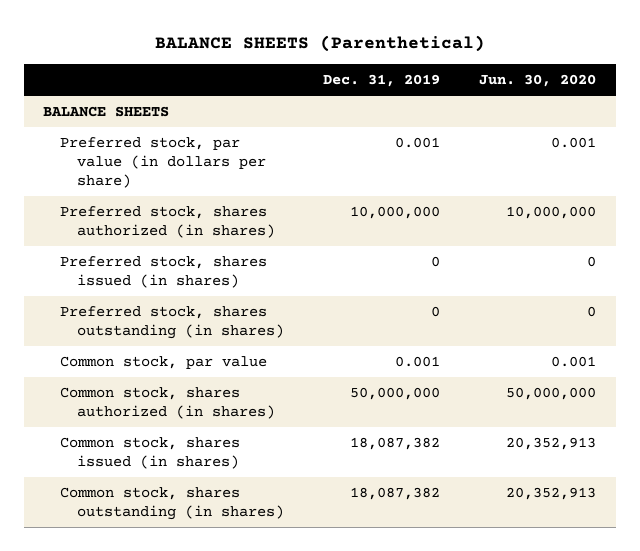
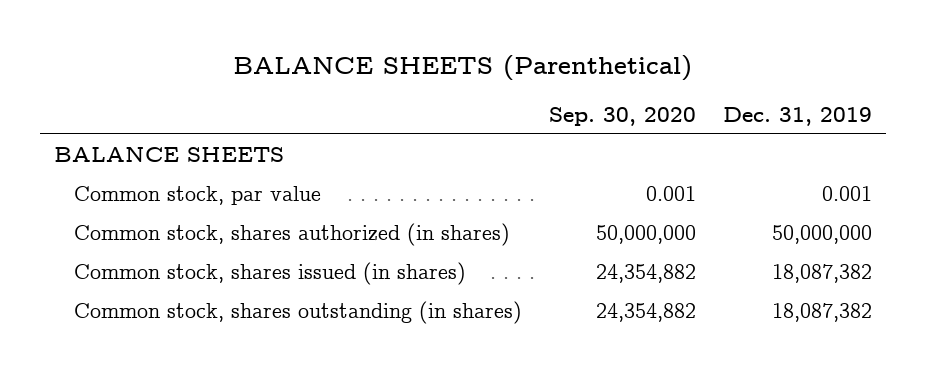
[479,73,597,87] Jun. 30, 2020 -> none
none -> [549,106,697,126] Sep. 30, 2020
[60,137,267,188] Preferred stock, par value (in dollars per share) -> none
[60,206,276,238] Preferred stock, shares authorized (in shares) -> none
[60,256,268,288] Preferred stock, shares issued (in shares) -> none
[60,306,285,339] Preferred stock, shares outstanding (in shares) -> none

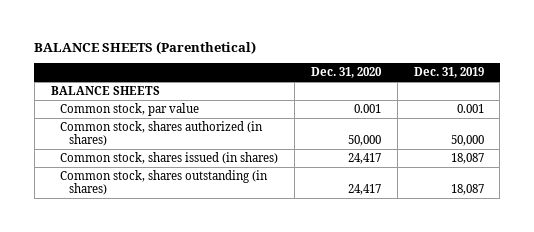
[549,106,697,126] Sep. 30, 2020 -> none
none -> [310,67,382,79] Dec. 31, 2020
[772,224,873,244] 50,000,000 -> [450,135,484,147] 50,000
[772,263,873,283] 18,087,382 -> [450,153,484,165] 18,087
[772,302,873,322] 18,087,382 -> [450,184,484,196] 18,087

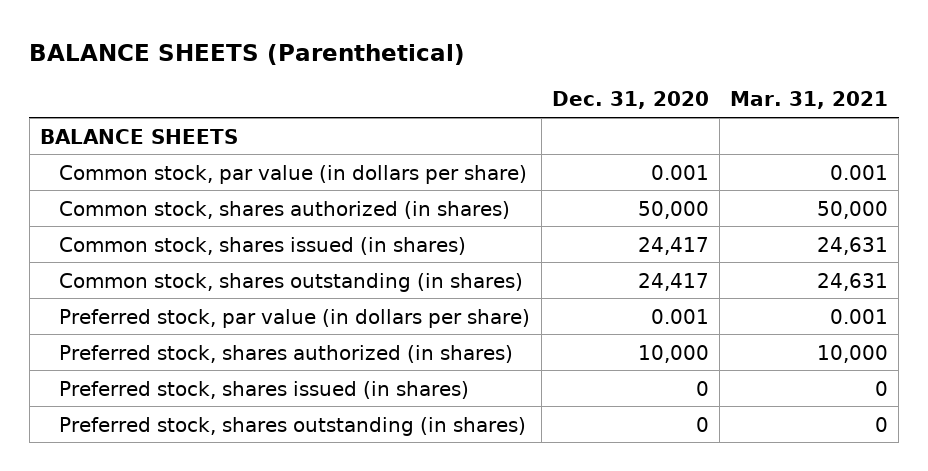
[413,67,484,79] Dec. 31, 2019 -> none
none -> [730,91,889,110] Mar. 31, 2021
[59,103,199,117] Common stock, par value -> [59,164,528,184] Common stock, par value (in dollars per share)
none -> [59,308,531,328] Preferred stock, par value (in dollars per share)
none -> [59,344,514,363] Preferred stock, shares authorized (in shares)
none -> [59,380,470,399] Preferred stock, shares issued (in shares)
none -> [59,416,527,436] Preferred stock, shares outstanding (in shares)

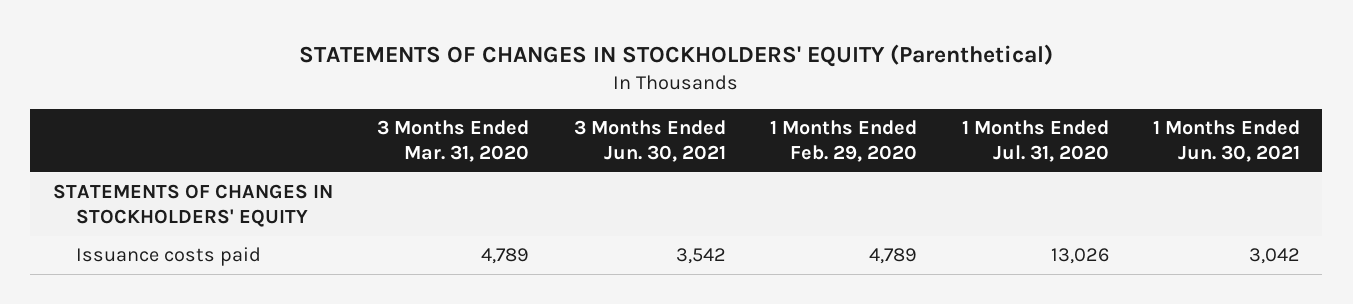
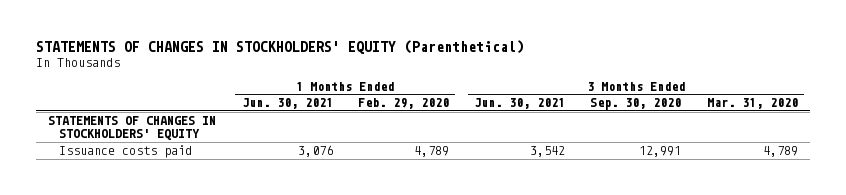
[961,119,1109,162] 1 Months Ended Jul. 31, 2020 -> none
none -> [590,98,682,111] Sep. 30, 2020
[1249,248,1301,265] 3,042 -> [297,145,333,158] 3,076

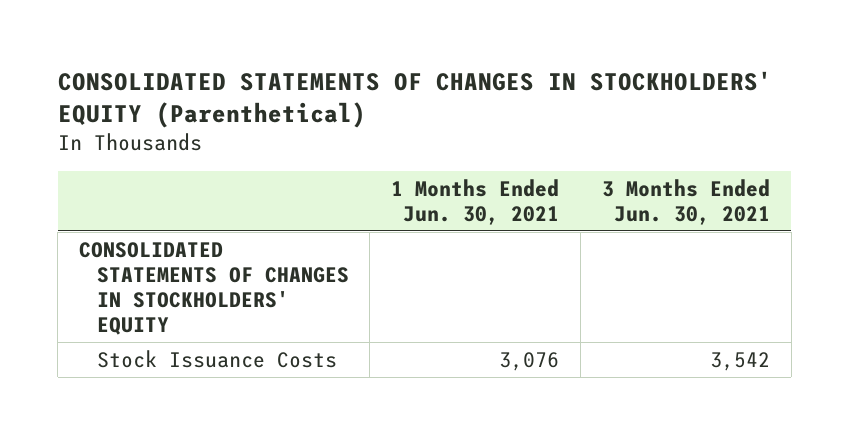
[35,40,524,55] STATEMENTS OF CHANGES IN STOCKHOLDERS' EQUITY (Parenthetical) -> [57,70,772,129] CONSOLIDATED STATEMENTS OF CHANGES IN STOCKHOLDERS' EQUITY (Parenthetical)
[357,98,449,110] Feb. 29, 2020 -> none
[590,98,682,111] Sep. 30, 2020 -> none
[706,98,798,110] Mar. 31, 2020 -> none
[48,116,217,141] STATEMENTS OF CHANGES IN STOCKHOLDERS' EQUITY -> [78,241,349,336] CONSOLIDATED STATEMENTS OF CHANGES IN STOCKHOLDERS' EQUITY
[59,145,193,159] Issuance costs paid -> [96,349,337,368] Stock Issuance Costs

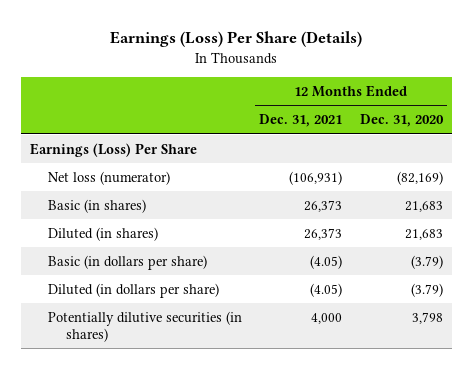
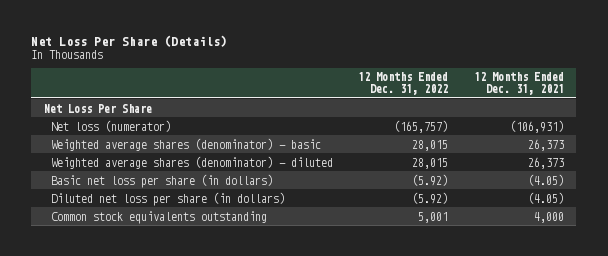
[110,31,363,48] Earnings (Loss) Per Share (Details) -> [31,34,228,47] Net Loss Per Share (Details)
[359,114,444,128] Dec. 31, 2020 -> none
none -> [358,72,449,95] 12 Months Ended Dec. 31, 2022
[29,142,197,157] Earnings (Loss) Per Share -> [44,103,153,113] Net Loss Per Share
[47,310,242,342] Potentially dilutive securities (in shares) -> none
[47,198,146,213] Basic (in shares) -> [51,137,322,151] Weighted average shares (denominator) - basic
[47,226,158,241] Diluted (in shares) -> [51,155,334,169] Weighted average shares (denominator) - diluted
[47,254,207,270] Basic (in dollars per share) -> [51,173,274,188] Basic net loss per share (in dollars)
[47,282,219,298] Diluted (in dollars per share) -> [51,191,286,206] Diluted net loss per share (in dollars)
none -> [51,210,268,224] Common stock equivalents outstanding

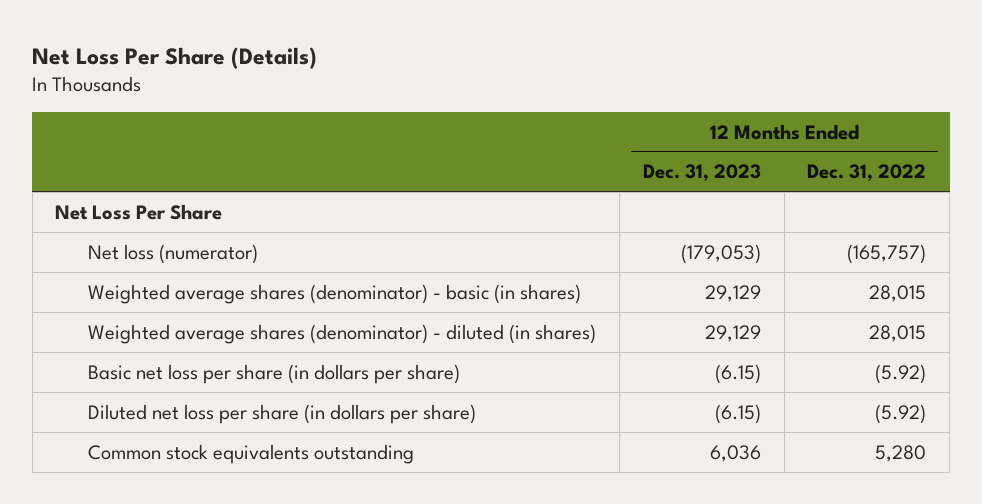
[473,72,564,95] 12 Months Ended Dec. 31, 2021 -> none
none -> [642,164,761,183] Dec. 31, 2023
[51,137,322,151] Weighted average shares (denominator) - basic -> [88,283,582,304] Weighted average shares (denominator) - basic (in shares)
[51,155,334,169] Weighted average shares (denominator) - diluted -> [88,323,597,344] Weighted average shares (denominator) - diluted (in shares)
[51,173,274,188] Basic net loss per share (in dollars) -> [88,363,461,384] Basic net loss per share (in dollars per share)
[51,191,286,206] Diluted net loss per share (in dollars) -> [88,403,477,424] Diluted net loss per share (in dollars per share)
[418,211,449,223] 5,001 -> [875,444,927,462] 5,280

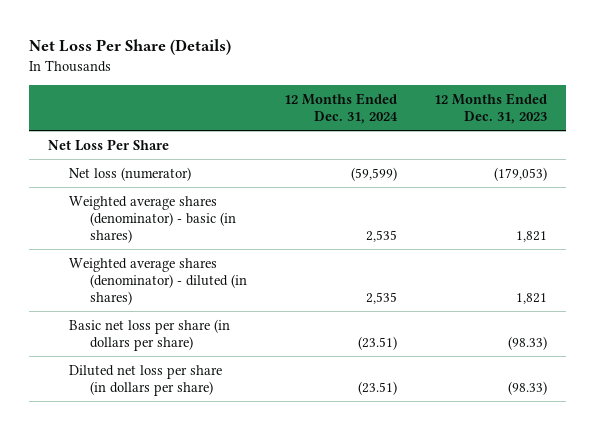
[807,164,927,183] Dec. 31, 2022 -> none
none -> [284,92,399,124] 12 Months Ended Dec. 31, 2024
[88,443,415,464] Common stock equivalents outstanding -> none
[704,284,761,302] 29,129 -> [516,230,548,242] 1,821
[704,324,761,342] 29,129 -> [516,292,548,304] 1,821
[714,363,761,384] (6.15) -> [508,335,548,350] (98.33)
[714,403,761,424] (6.15) -> [508,380,548,395] (98.33)

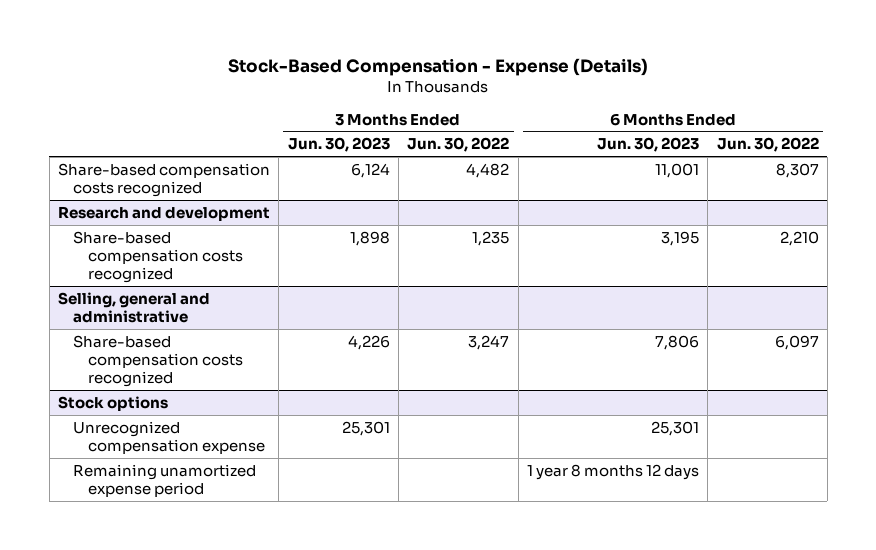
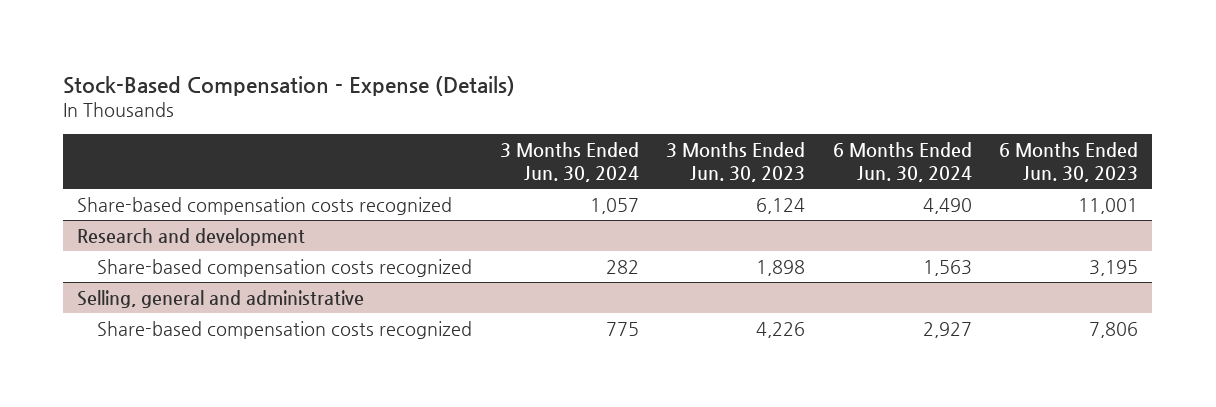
[407,137,510,153] Jun. 30, 2022 -> none
[716,137,819,153] Jun. 30, 2022 -> none
none -> [499,142,639,182] 3 Months Ended Jun. 30, 2024
none -> [832,142,972,182] 6 Months Ended Jun. 30, 2024
[57,395,168,411] Stock options -> none
[73,420,266,455] Unrecognized compensation expense -> none
[73,463,257,498] Remaining unamortized expense period -> none

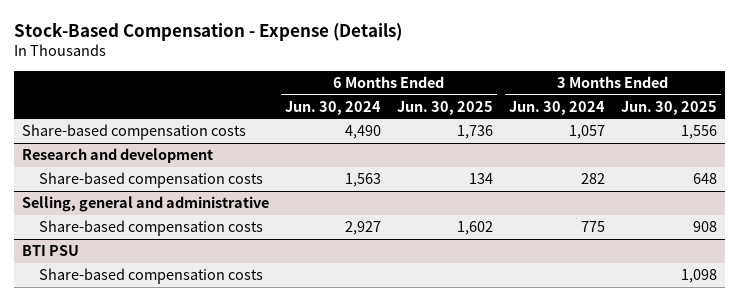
[666,142,806,182] 3 Months Ended Jun. 30, 2023 -> none
[999,142,1139,182] 6 Months Ended Jun. 30, 2023 -> none
none -> [396,100,493,115] Jun. 30, 2025
none -> [620,100,717,115] Jun. 30, 2025
[77,196,453,215] Share-based compensation costs recognized -> [21,124,246,141] Share-based compensation costs
[96,258,472,277] Share-based compensation costs recognized -> [39,172,264,189] Share-based compensation costs
[96,320,472,339] Share-based compensation costs recognized -> [39,220,264,237] Share-based compensation costs
none -> [21,245,79,257] BTI PSU
none -> [39,268,264,285] Share-based compensation costs

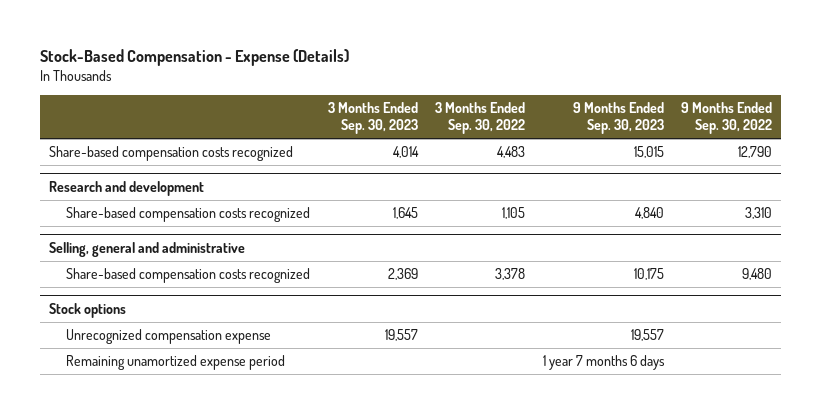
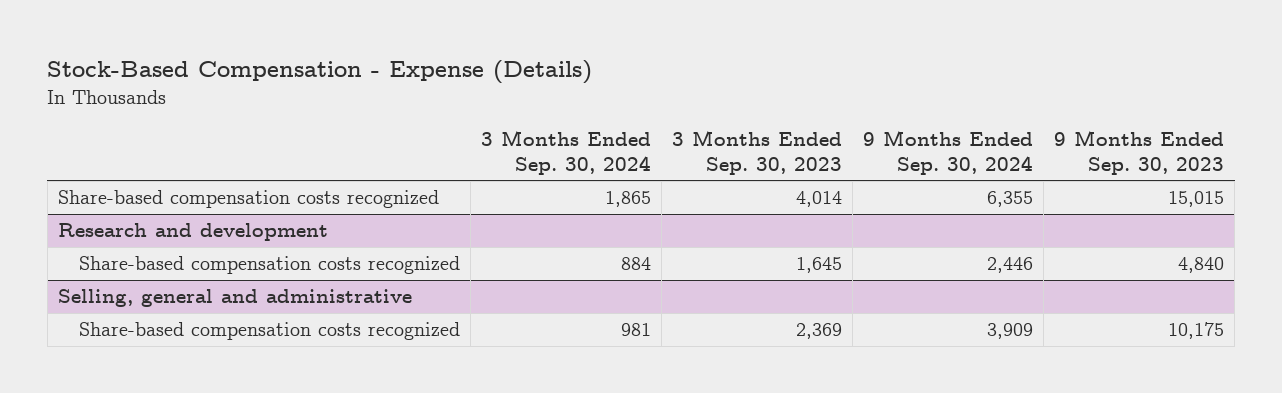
[435,101,526,134] 3 Months Ended Sep. 30, 2022 -> none
[681,101,773,134] 9 Months Ended Sep. 30, 2022 -> none
none -> [480,130,651,175] 3 Months Ended Sep. 30, 2024
none -> [863,130,1034,175] 9 Months Ended Sep. 30, 2024
[49,302,127,318] Stock options -> none
[66,329,272,345] Unrecognized compensation expense -> none
[66,355,286,371] Remaining unamortized expense period -> none

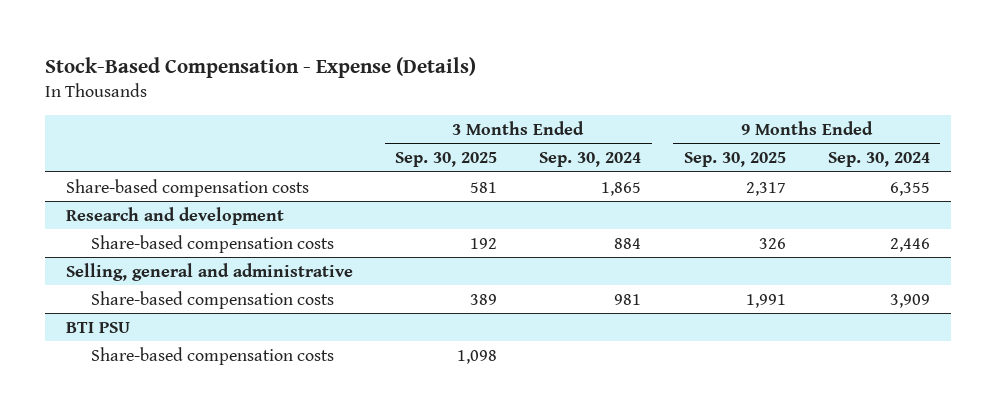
[671,130,842,175] 3 Months Ended Sep. 30, 2023 -> none
[1054,130,1225,175] 9 Months Ended Sep. 30, 2023 -> none
none -> [395,152,498,168] Sep. 30, 2025
none -> [683,152,786,168] Sep. 30, 2025
[57,190,439,209] Share-based compensation costs recognized -> [66,178,310,197] Share-based compensation costs
[78,256,460,275] Share-based compensation costs recognized -> [90,234,334,253] Share-based compensation costs
[78,322,460,341] Share-based compensation costs recognized -> [90,290,334,309] Share-based compensation costs
none -> [66,321,131,333] BTI PSU
none -> [90,346,334,365] Share-based compensation costs

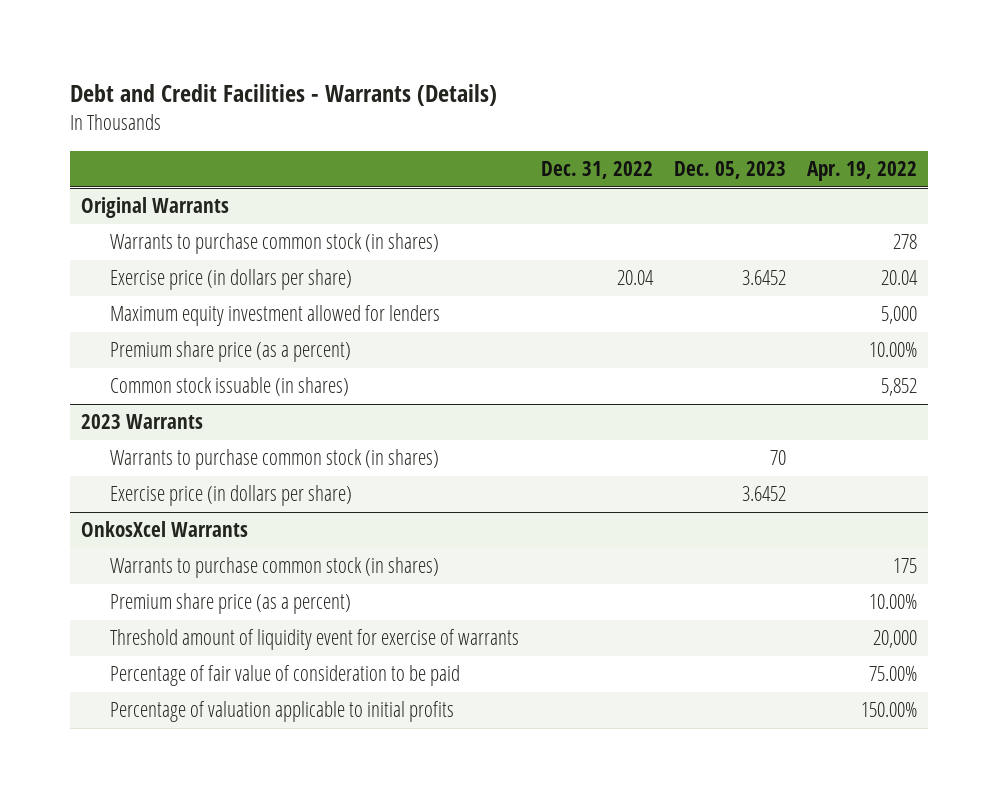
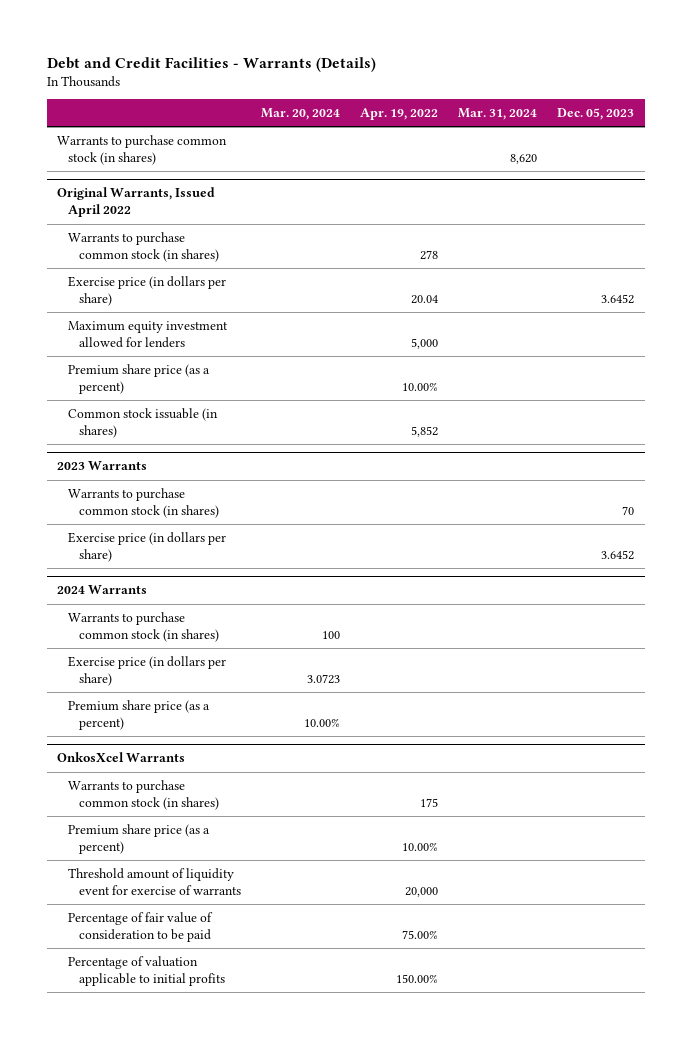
[540,161,653,180] Dec. 31, 2022 -> none
none -> [261,108,341,121] Mar. 20, 2024
none -> [458,108,538,121] Mar. 31, 2024
none -> [56,135,227,165] Warrants to purchase common stock (in shares)
[80,197,229,219] Original Warrants -> [56,187,215,218] Original Warrants, Issued April 2022
none -> [56,585,147,595] 2024 Warrants
none -> [67,612,219,642] Warrants to purchase common stock (in shares)
none -> [67,656,226,686] Exercise price (in dollars per share)
none -> [67,700,210,730] Premium share price (as a percent)

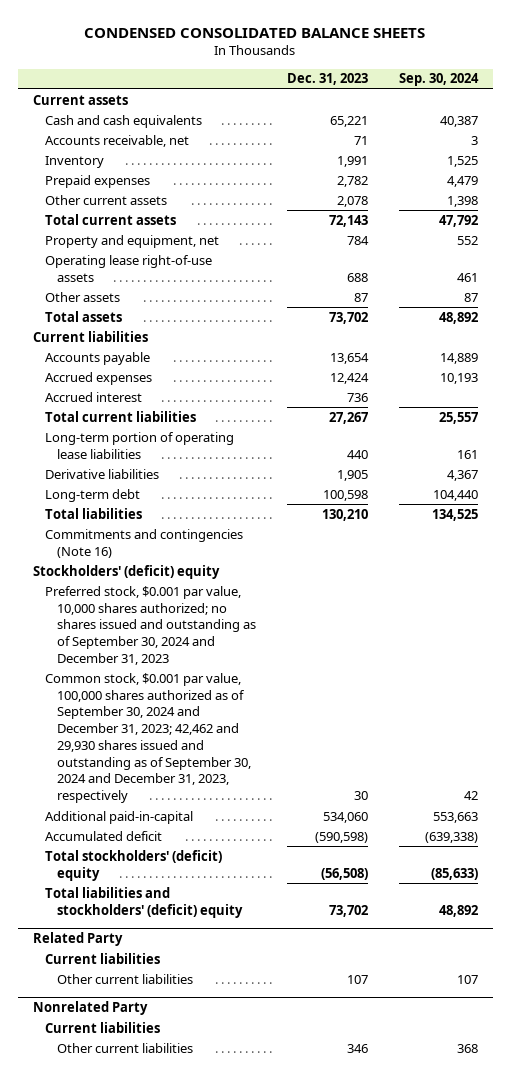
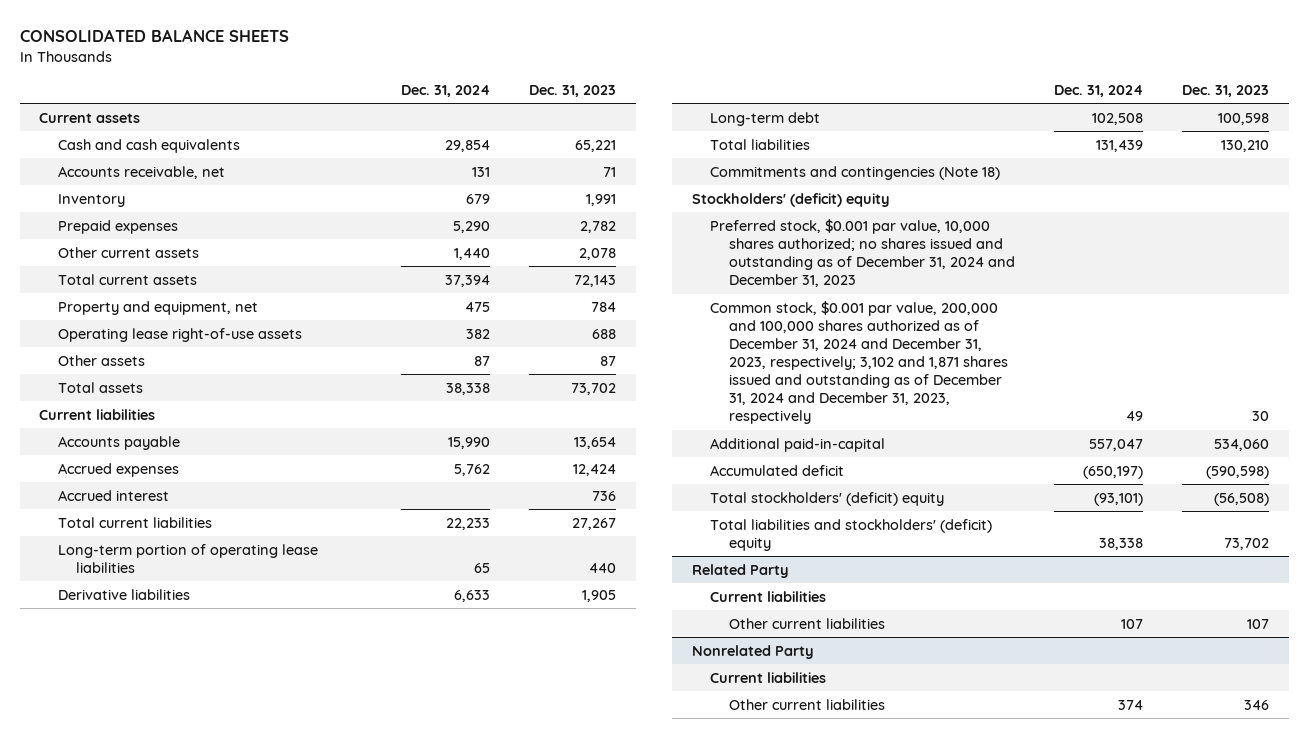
[84,27,426,38] CONDENSED CONSOLIDATED BALANCE SHEETS -> [19,29,289,43] CONSOLIDATED BALANCE SHEETS
[398,73,479,87] Sep. 30, 2024 -> none
none -> [401,84,491,97] Dec. 31, 2024
[45,528,244,558] Commitments and contingencies (Note 16) -> [710,165,1001,180] Commitments and contingencies (Note 18)
[45,585,257,665] Preferred stock, $0.001 par value, 10,000 shares authorized; no shares issued and outstanding as of September 30, 2024 and December 31, 2023 -> [710,218,1015,288] Preferred stock, $0.001 par value, 10,000 shares authorized; no shares issued and outstanding as of December 31, 2024 and December 31, 2023
[45,672,252,804] Common stock, $0.001 par value, 100,000 shares authorized as of September 30, 2024 and December 31, 2023; 42,462 and 29,930 shares issued and outstanding as of September 30, 2024 and December 31, 2023, respectively -> [710,300,1008,425] Common stock, $0.001 par value, 200,000 and 100,000 shares authorized as of December 31, 2024 and December 31, 2023, respectively; 3,102 and 1,871 shares issued and outstanding as of December 31, 2024 and December 31, 2023, respectively

